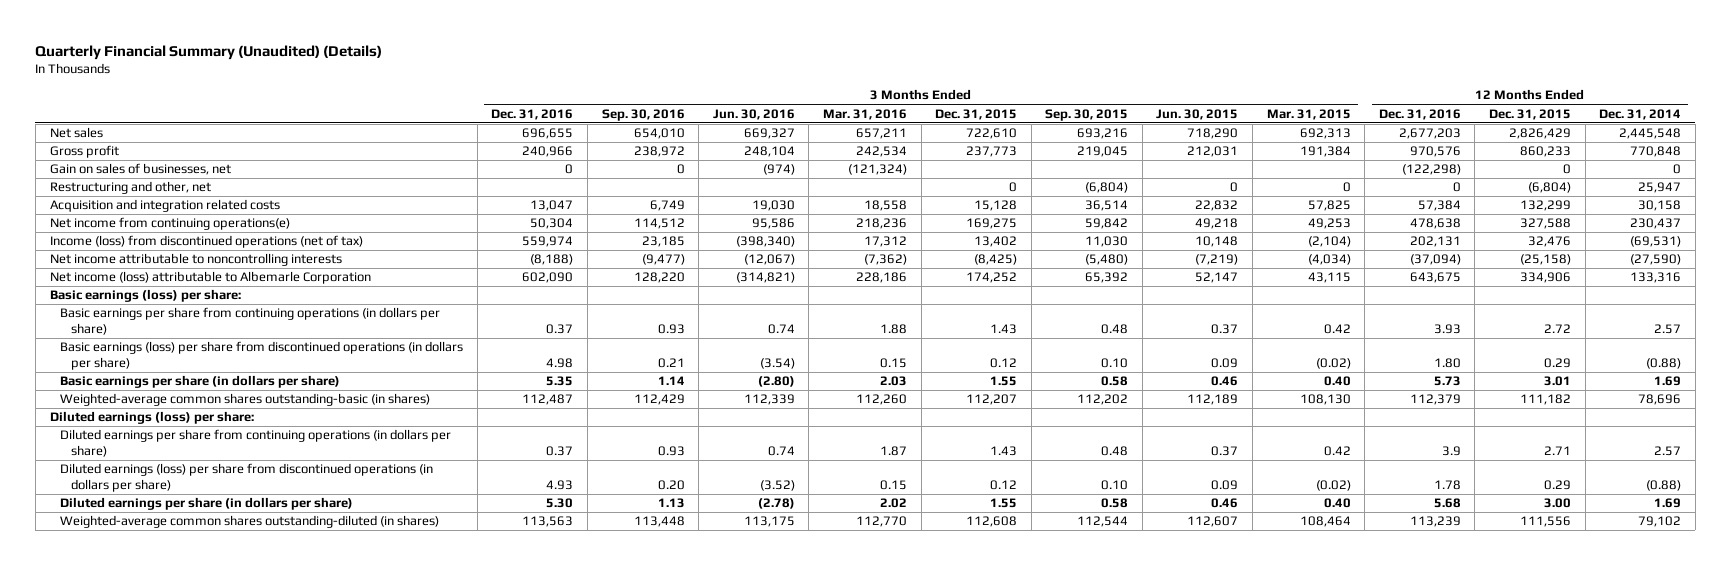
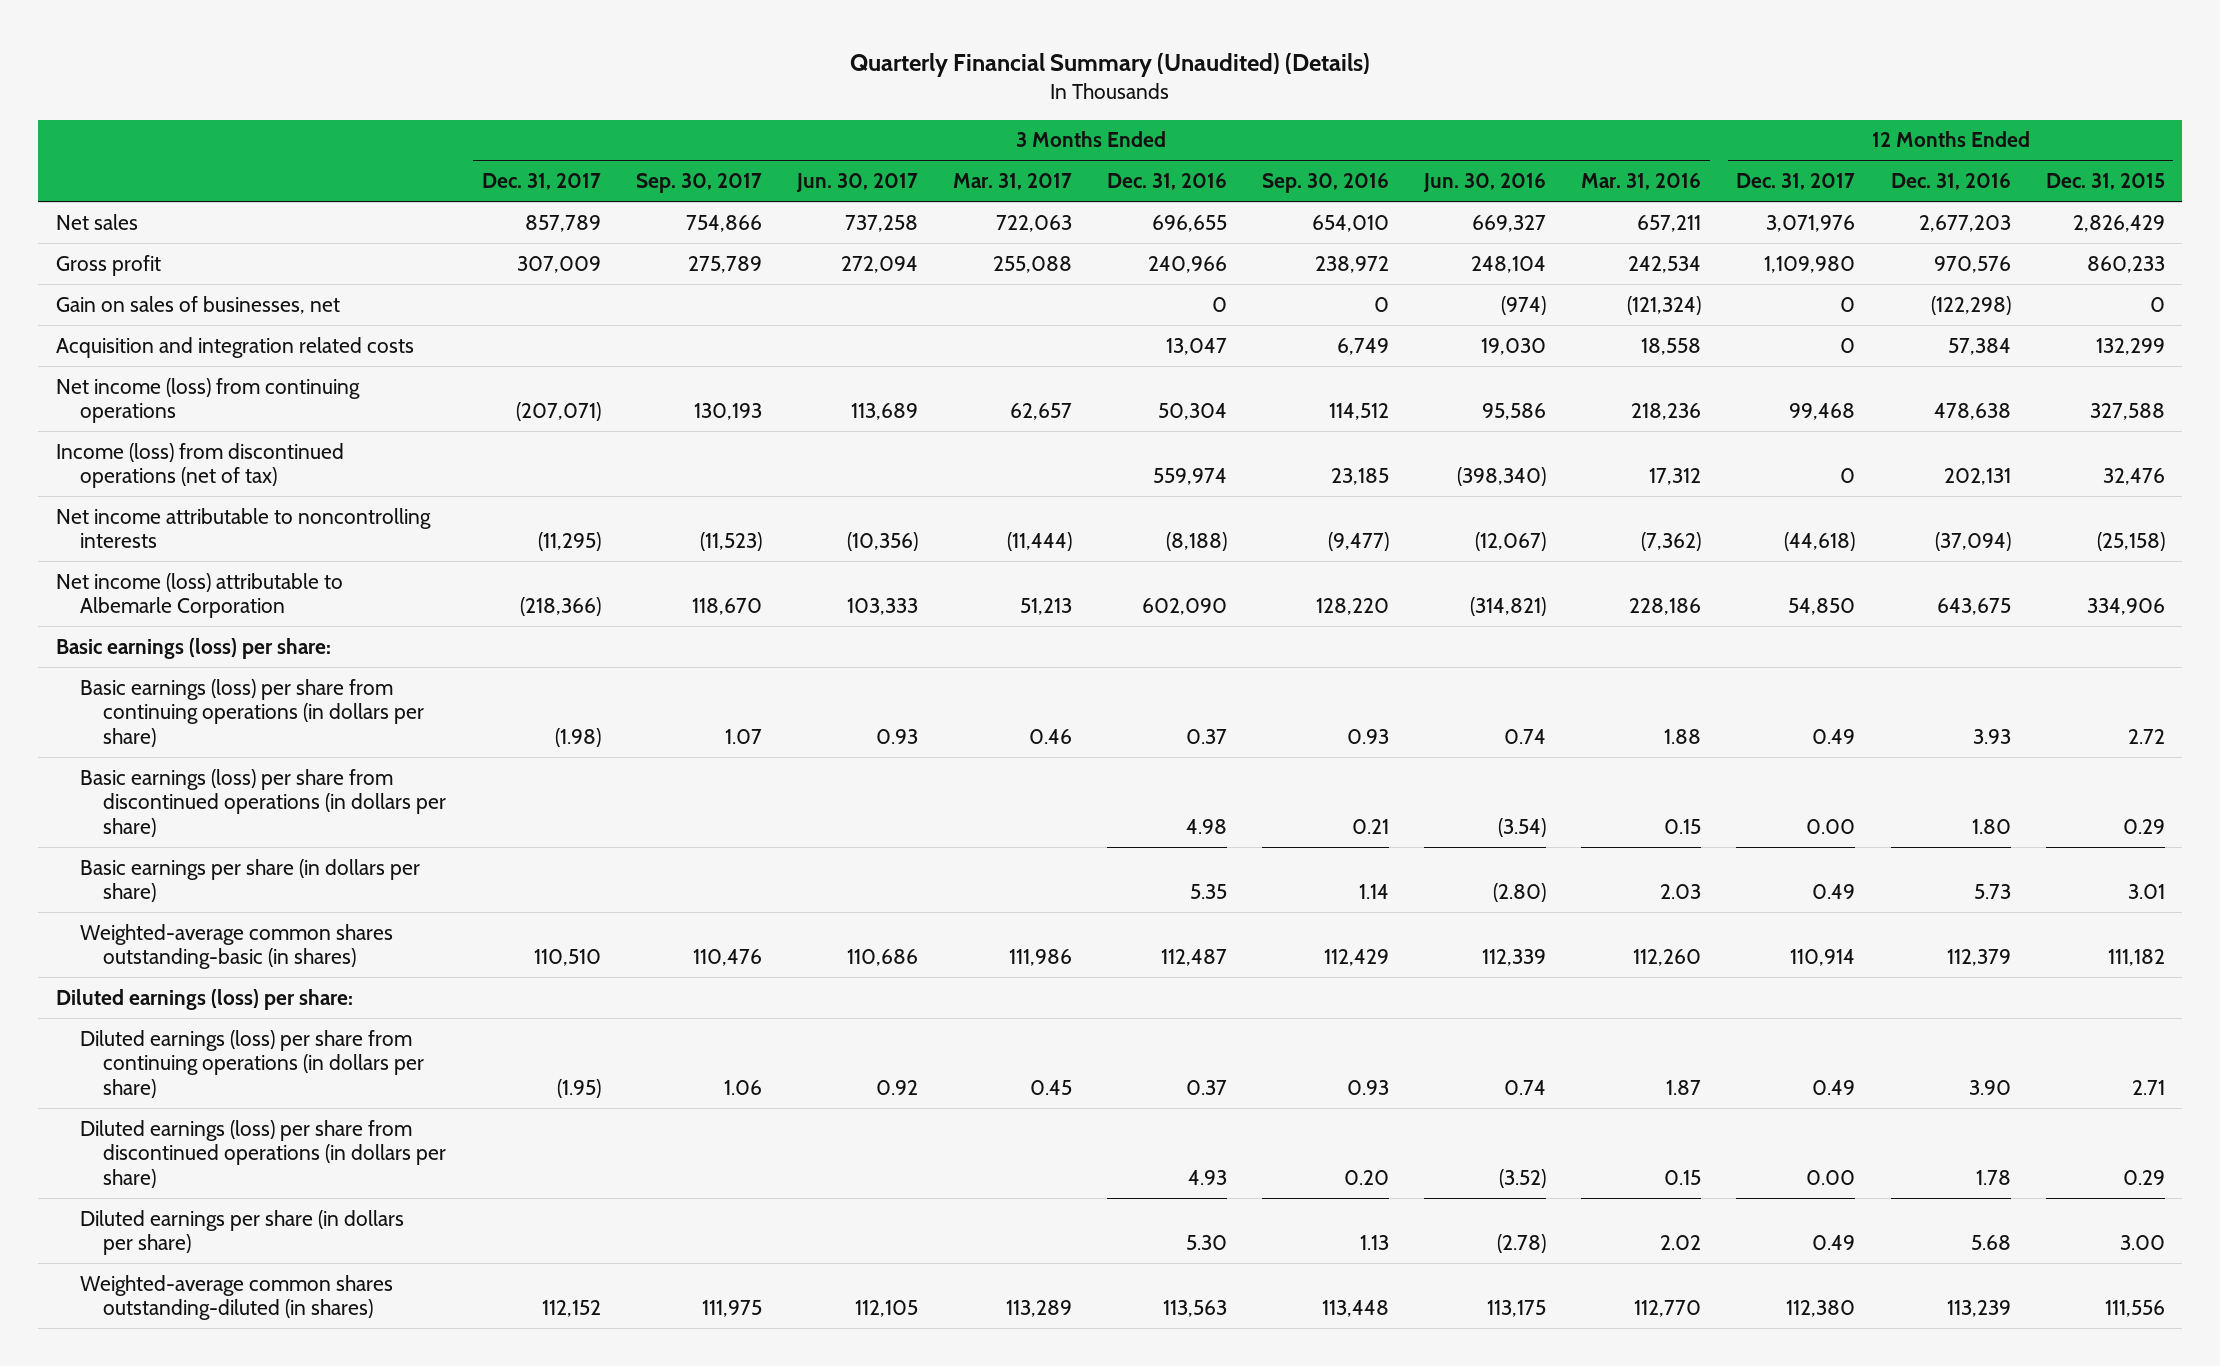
[935,108,1018,120] Dec. 31, 2015 -> none
[1045,108,1129,121] Sep. 30, 2015 -> none
[1156,108,1239,120] Jun. 30, 2015 -> none
[1266,108,1351,120] Mar. 31, 2015 -> none
[1599,108,1682,120] Dec. 31, 2014 -> none
none -> [481,173,601,191] Dec. 31, 2017
none -> [635,173,762,194] Sep. 30, 2017
none -> [795,173,918,193] Jun. 30, 2017
none -> [952,173,1072,191] Mar. 31, 2017
none -> [1736,173,1856,191] Dec. 31, 2017
[49,181,211,195] Restructuring and other, net -> none
[49,217,290,231] Net income from continuing operations(e) -> [55,377,360,424] Net income (loss) from continuing operations
[60,307,441,335] Basic earnings per share from continuing operations (in dollars per share) -> [79,678,425,747] Basic earnings (loss) per share from continuing operations (in dollars per share)
[60,429,452,457] Diluted earnings per share from continuing operations (in dollars per share) -> [79,1029,425,1098] Diluted earnings (loss) per share from continuing operations (in dollars per share)
[1441,445,1461,456] 3.9 -> [1968,1079,2011,1095] 3.90

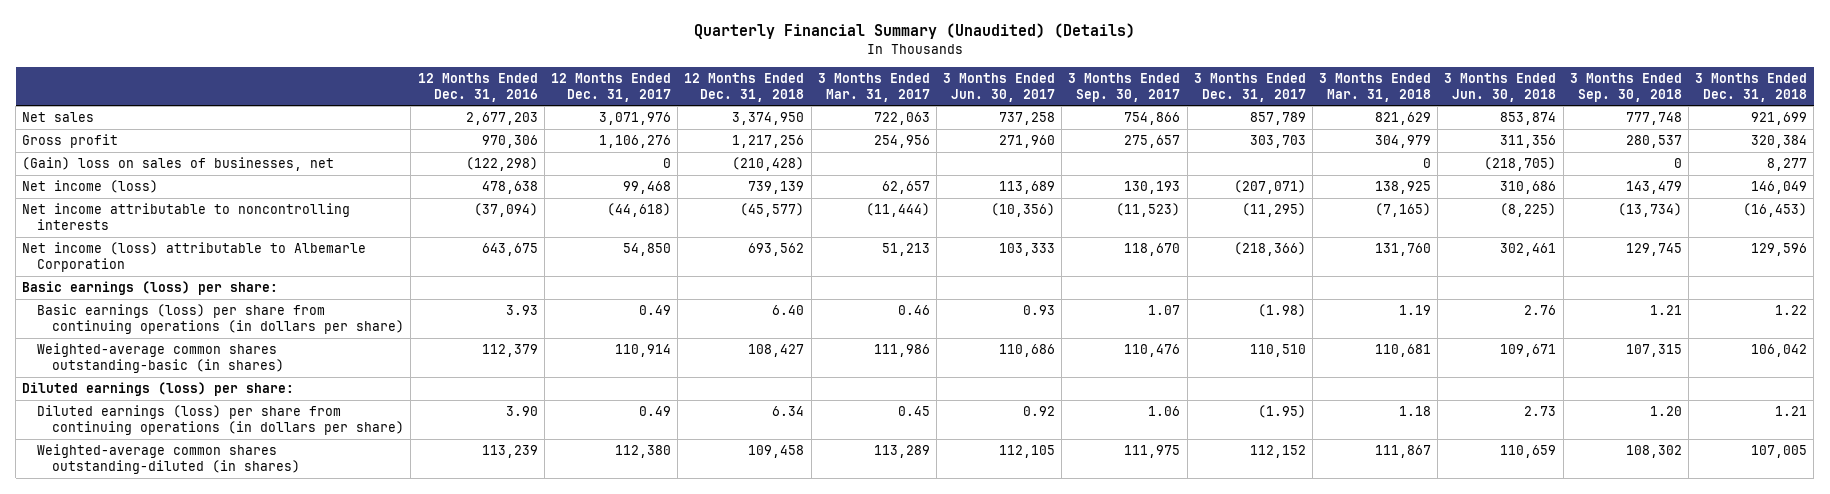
[1106,173,1227,191] Dec. 31, 2016 -> none
[1262,173,1390,194] Sep. 30, 2016 -> none
[1423,173,1547,193] Jun. 30, 2016 -> none
[1581,173,1702,191] Mar. 31, 2016 -> none
[2045,173,2165,191] Dec. 31, 2015 -> none
none -> [684,73,805,102] 12 Months Ended Dec. 31, 2018
none -> [1319,73,1432,102] 3 Months Ended Mar. 31, 2018
none -> [1444,73,1557,102] 3 Months Ended Jun. 30, 2018
none -> [1569,73,1682,102] 3 Months Ended Sep. 30, 2018
none -> [1695,73,1808,102] 3 Months Ended Dec. 31, 2018
[55,336,414,358] Acquisition and integration related costs -> none
[55,442,344,489] Income (loss) from discontinued operations (net of tax) -> none
[516,255,601,273] 307,009 -> [1249,135,1306,149] 303,703
[687,255,762,273] 275,789 -> [1124,135,1181,149] 275,657
[840,255,918,273] 272,094 -> [999,135,1056,149] 271,960
[992,255,1072,273] 255,088 -> [873,135,930,149] 254,956
[1764,255,1856,273] 1,109,980 -> [598,135,671,149] 1,106,276
[1933,255,2011,273] 970,576 -> [481,135,538,149] 970,306
[55,295,340,314] Gain on sales of businesses, net -> [22,157,335,172] (Gain) loss on sales of businesses, net
[55,377,360,424] Net income (loss) from continuing operations -> [22,180,159,194] Net income (loss)
[79,768,447,837] Basic earnings (loss) per share from discontinued operations (in dollars per share) -> none
[79,858,420,903] Basic earnings per share (in dollars per share) -> none
[79,1119,447,1188] Diluted earnings (loss) per share from discontinued operations (in dollars per share) -> none
[79,1209,404,1256] Diluted earnings per share (in dollars per share) -> none

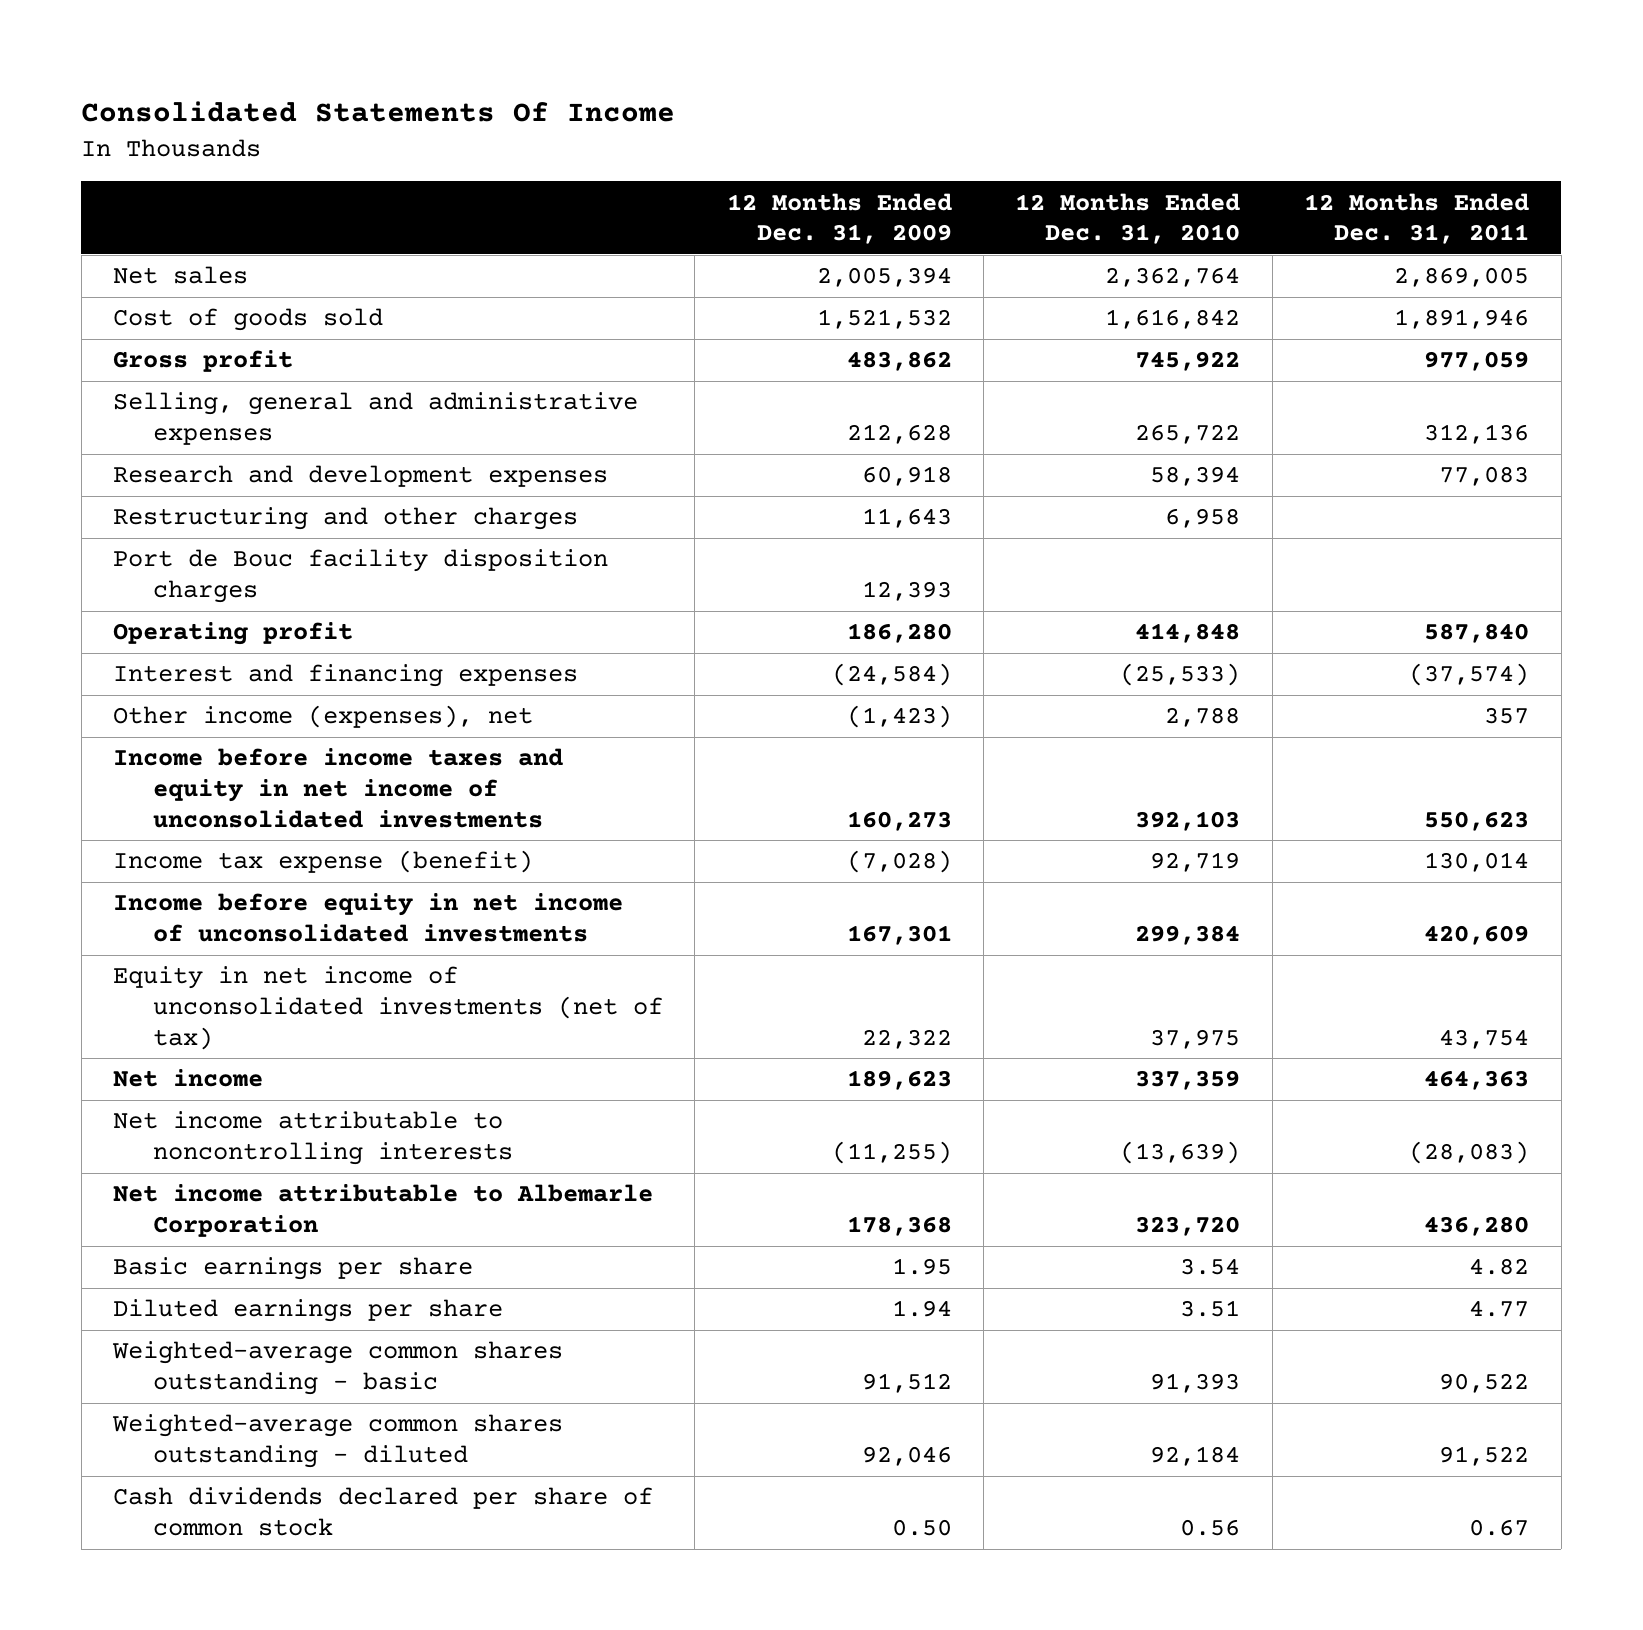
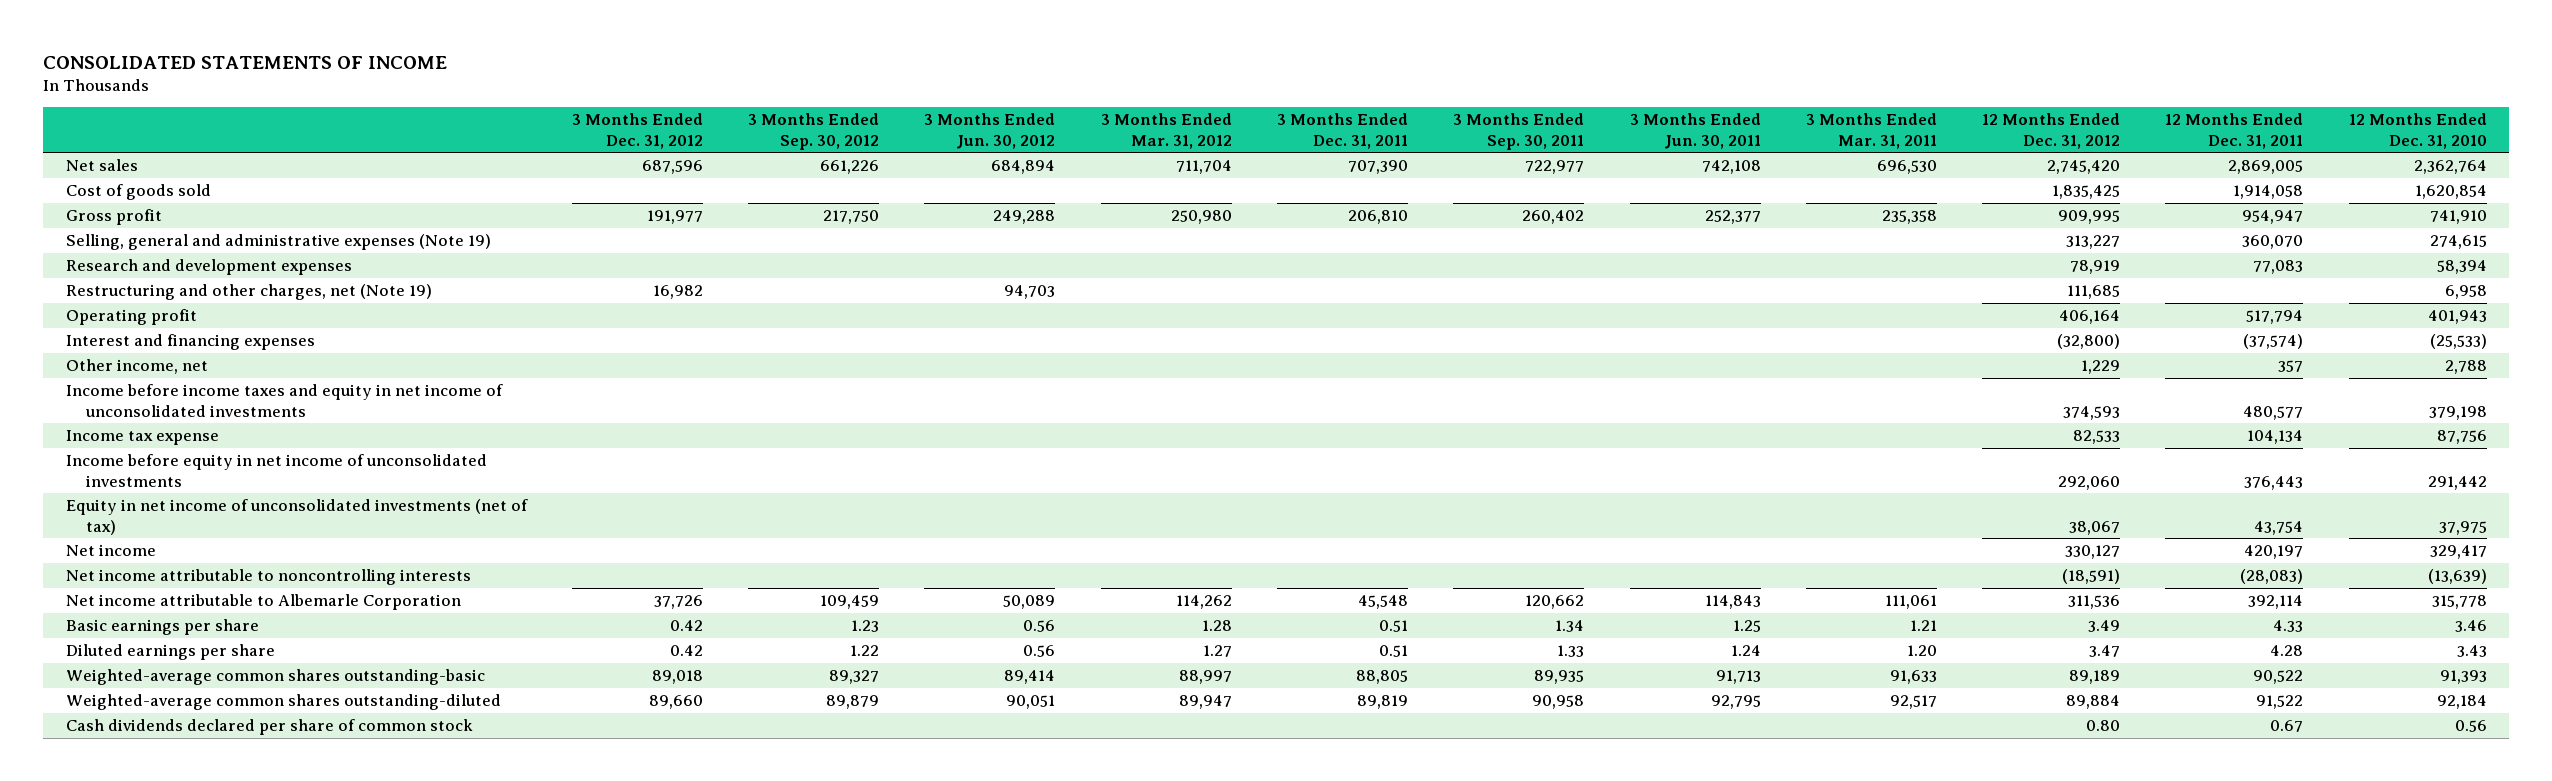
[81,101,676,123] Consolidated Statements Of Income -> [43,55,448,69] CONSOLIDATED STATEMENTS OF INCOME
[726,192,952,245] 12 Months Ended Dec. 31, 2009 -> none
none -> [571,113,703,149] 3 Months Ended Dec. 31, 2012
none -> [748,113,880,150] 3 Months Ended Sep. 30, 2012
none -> [924,113,1056,149] 3 Months Ended Jun. 30, 2012
none -> [1100,113,1232,149] 3 Months Ended Mar. 31, 2012
none -> [1277,113,1409,149] 3 Months Ended Dec. 31, 2011
none -> [1453,113,1585,150] 3 Months Ended Sep. 30, 2011
none -> [1629,113,1761,149] 3 Months Ended Jun. 30, 2011
none -> [1805,113,1937,149] 3 Months Ended Mar. 31, 2011
none -> [1982,113,2121,149] 12 Months Ended Dec. 31, 2012
[1105,309,1241,330] 1,616,842 -> [2414,184,2487,199] 1,620,854
[1394,309,1530,330] 1,891,946 -> [2233,184,2304,199] 1,914,058
[1135,351,1241,372] 745,922 -> [2429,209,2487,224] 741,910
[1424,351,1530,372] 977,059 -> [2242,209,2304,224] 954,947
[113,392,639,446] Selling, general and administrative expenses -> [65,233,491,250] Selling, general and administrative expenses (Note 19)
[1135,424,1241,445] 265,722 -> [2429,234,2487,249] 274,615
[1424,424,1530,445] 312,136 -> [2242,234,2304,249] 360,070
[113,549,609,604] Port de Bouc facility disposition charges -> none
[113,507,579,531] Restructuring and other charges -> [65,283,432,300] Restructuring and other charges, net (Note 19)
[1135,623,1241,644] 414,848 -> [2427,309,2487,324] 401,943
[1424,623,1530,644] 587,840 -> [2246,309,2304,324] 517,794
[113,705,534,729] Other income (expenses), net -> [65,358,208,374] Other income, net
[1135,811,1241,832] 392,103 -> [2428,405,2487,420] 379,198
[1424,811,1530,832] 550,623 -> [2243,405,2304,420] 480,577
[113,850,534,874] Income tax expense (benefit) -> [65,429,219,445] Income tax expense
[1150,852,1241,873] 92,719 -> [2436,429,2487,444] 87,756
[1424,852,1530,873] 130,014 -> [2247,429,2304,444] 104,134
[1135,925,1241,946] 299,384 -> [2427,475,2487,490] 291,442
[1424,925,1530,946] 420,609 -> [2244,475,2304,490] 376,443
[1135,1070,1241,1091] 337,359 -> [2429,544,2487,559] 329,417
[1424,1070,1530,1091] 464,363 -> [2244,544,2304,559] 420,197
[1135,1216,1241,1237] 323,720 -> [2431,594,2487,609] 315,778
[1424,1216,1530,1237] 436,280 -> [2248,594,2304,609] 392,114
[1180,1258,1241,1276] 3.54 -> [2454,619,2487,632] 3.46
[1469,1258,1530,1276] 4.82 -> [2273,619,2304,632] 4.33
[1180,1300,1241,1318] 3.51 -> [2456,644,2487,657] 3.43
[1469,1300,1530,1318] 4.77 -> [2270,644,2304,656] 4.28
[112,1341,564,1396] Weighted-average common shares outstanding - basic -> [65,668,485,685] Weighted-average common shares outstanding-basic
[112,1414,564,1469] Weighted-average common shares outstanding - diluted -> [65,693,501,710] Weighted-average common shares outstanding-diluted

